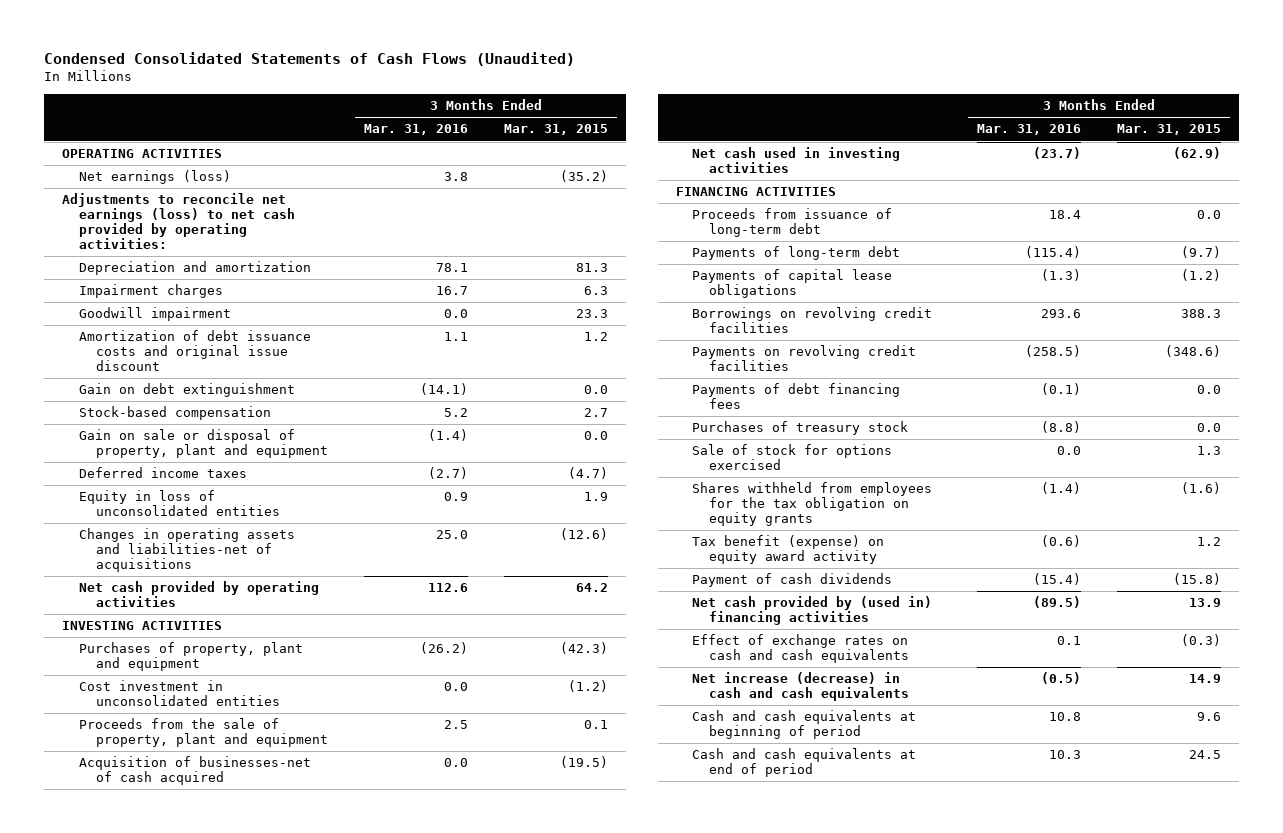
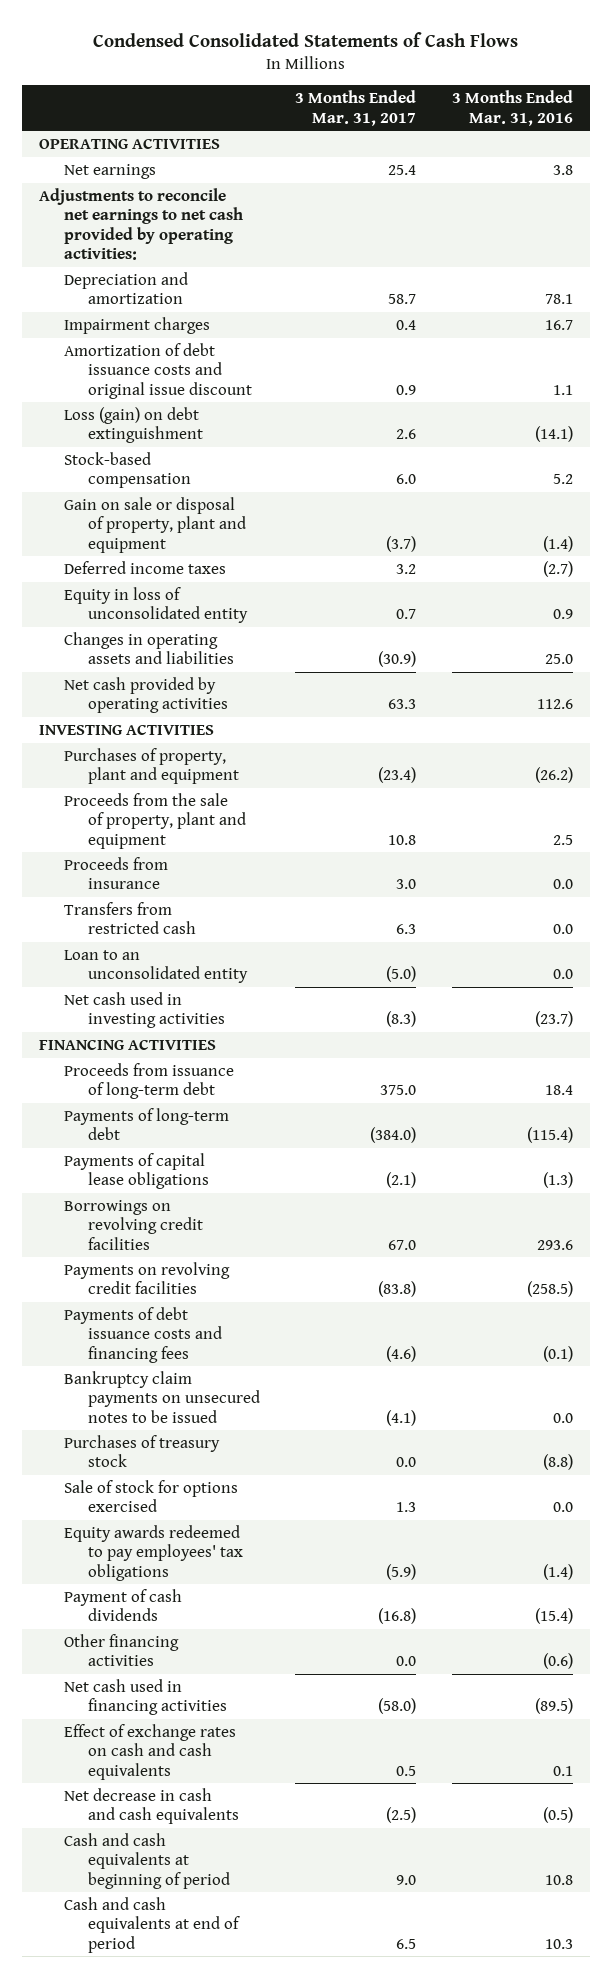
[44,51,576,66] Condensed Consolidated Statements of Cash Flows (Unaudited) -> [92,31,518,47] Condensed Consolidated Statements of Cash Flows
[503,124,608,136] Mar. 31, 2015 -> none
none -> [295,90,417,126] 3 Months Ended Mar. 31, 2017
[78,170,231,185] Net earnings (loss) -> [63,163,156,179] Net earnings
[62,193,295,250] Adjustments to reconcile net earnings (loss) to net cash provided by operating activities: -> [39,187,243,261] Adjustments to reconcile net earnings to net cash provided by operating activities:
[78,307,231,322] Goodwill impairment -> none
[78,383,295,398] Gain on debt extinguishment -> [63,406,204,444] Loss (gain) on debt extinguishment
[78,490,280,517] Equity in loss of unconsolidated entities -> [63,586,249,624] Equity in loss of unconsolidated entity
[78,528,295,573] Changes in operating assets and liabilities-net of acquisitions -> [63,631,235,665] Changes in operating assets and liabilities
[78,680,280,707] Cost investment in unconsolidated entities -> none
[78,756,311,786] Acquisition of businesses-net of cash acquired -> none
none -> [63,856,168,890] Proceeds from insurance
none -> [63,901,197,935] Transfers from restricted cash
none -> [63,949,249,984] Loan to an unconsolidated entity
[692,383,901,410] Payments of debt financing fees -> [63,1306,223,1363] Payments of debt issuance costs and financing fees
none -> [63,1370,261,1423] Bankruptcy claim payments on unsecured notes to be issued
[692,535,885,565] Tax benefit (expense) on equity award activity -> none
[692,482,933,527] Shares withheld from employees for the tax obligation on equity grants -> [63,1524,244,1581] Equity awards redeemed to pay employees' tax obligations
none -> [63,1633,179,1667] Other financing activities
[692,596,933,626] Net cash provided by (used in) financing activities -> [63,1678,228,1716] Net cash used in financing activities
[692,672,910,702] Net increase (decrease) in cash and cash equivalents -> [63,1787,240,1825] Net decrease in cash and cash equivalents

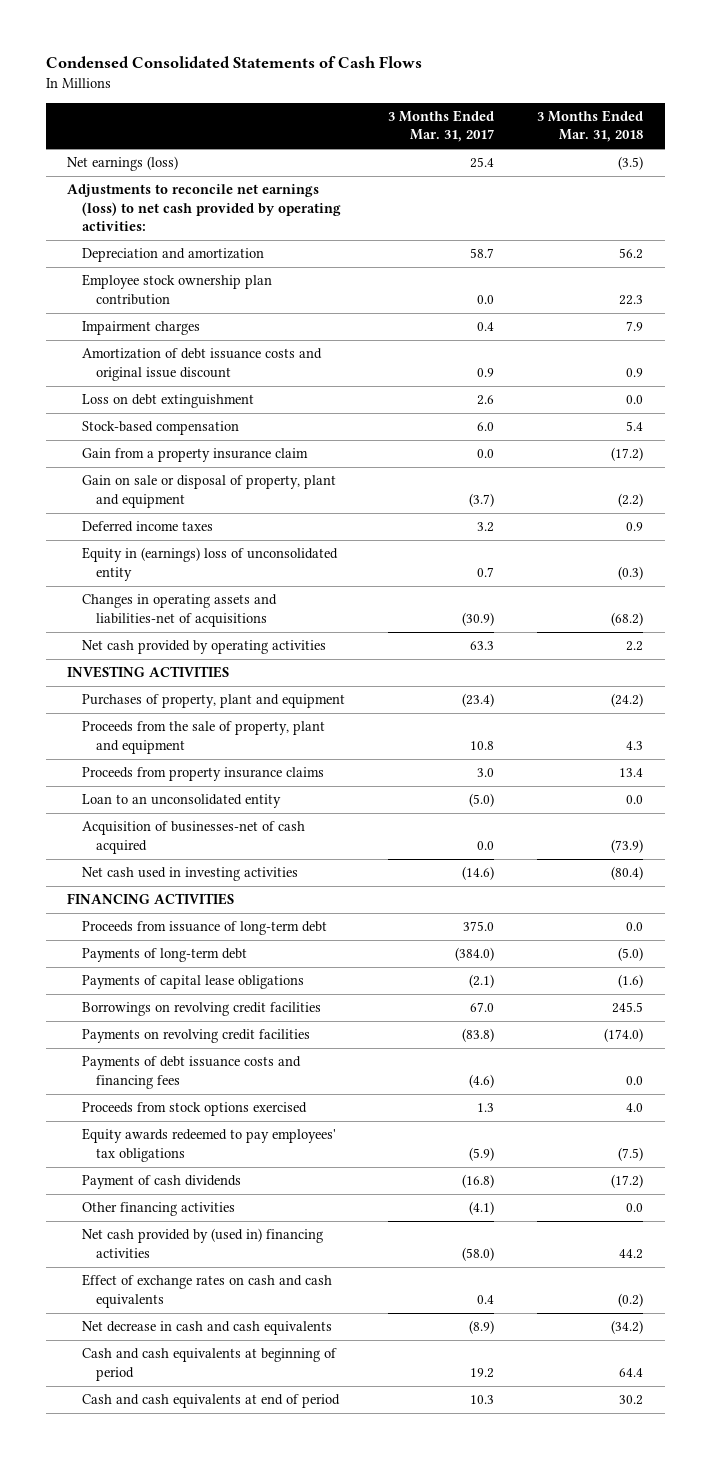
[451,90,573,126] 3 Months Ended Mar. 31, 2016 -> none
none -> [537,109,644,143] 3 Months Ended Mar. 31, 2018
[39,137,221,149] OPERATING ACTIVITIES -> none
[63,163,156,179] Net earnings -> [67,156,179,172] Net earnings (loss)
[39,187,243,261] Adjustments to reconcile net earnings to net cash provided by operating activities: -> [67,184,341,231] Adjustments to reconcile net earnings (loss) to net cash provided by operating activities:
none -> [81,274,272,305] Employee stock ownership plan contribution
[63,406,204,444] Loss (gain) on debt extinguishment -> [81,394,254,409] Loss on debt extinguishment
none -> [81,448,308,463] Gain from a property insurance claim
[63,586,249,624] Equity in loss of unconsolidated entity -> [81,547,338,581] Equity in (earnings) loss of unconsolidated entity
[63,631,235,665] Changes in operating assets and liabilities -> [81,594,277,627] Changes in operating assets and liabilities-net of acquisitions
[63,901,197,935] Transfers from restricted cash -> none
[63,856,168,890] Proceeds from insurance -> [81,767,324,782] Proceeds from property insurance claims
none -> [81,821,305,854] Acquisition of businesses-net of cash acquired
[386,1011,417,1028] (8.3) -> [462,866,495,881] (14.6)
[63,1370,261,1423] Bankruptcy claim payments on unsecured notes to be issued -> none
[63,1434,220,1468] Purchases of treasury stock -> none
[63,1479,238,1513] Sale of stock for options exercised -> [81,1102,307,1117] Proceeds from stock options exercised
[396,1656,417,1667] 0.0 -> [469,1201,495,1216] (4.1)
[63,1678,228,1716] Net cash used in financing activities -> [81,1228,323,1258] Net cash provided by (used in) financing activities
[396,1765,417,1776] 0.5 -> [477,1294,495,1304] 0.4
[386,1807,417,1824] (2.5) -> [469,1320,495,1335] (8.9)
[396,1874,417,1885] 9.0 -> [470,1367,495,1378] 19.2
[396,1938,417,1949] 6.5 -> [470,1395,495,1405] 10.3

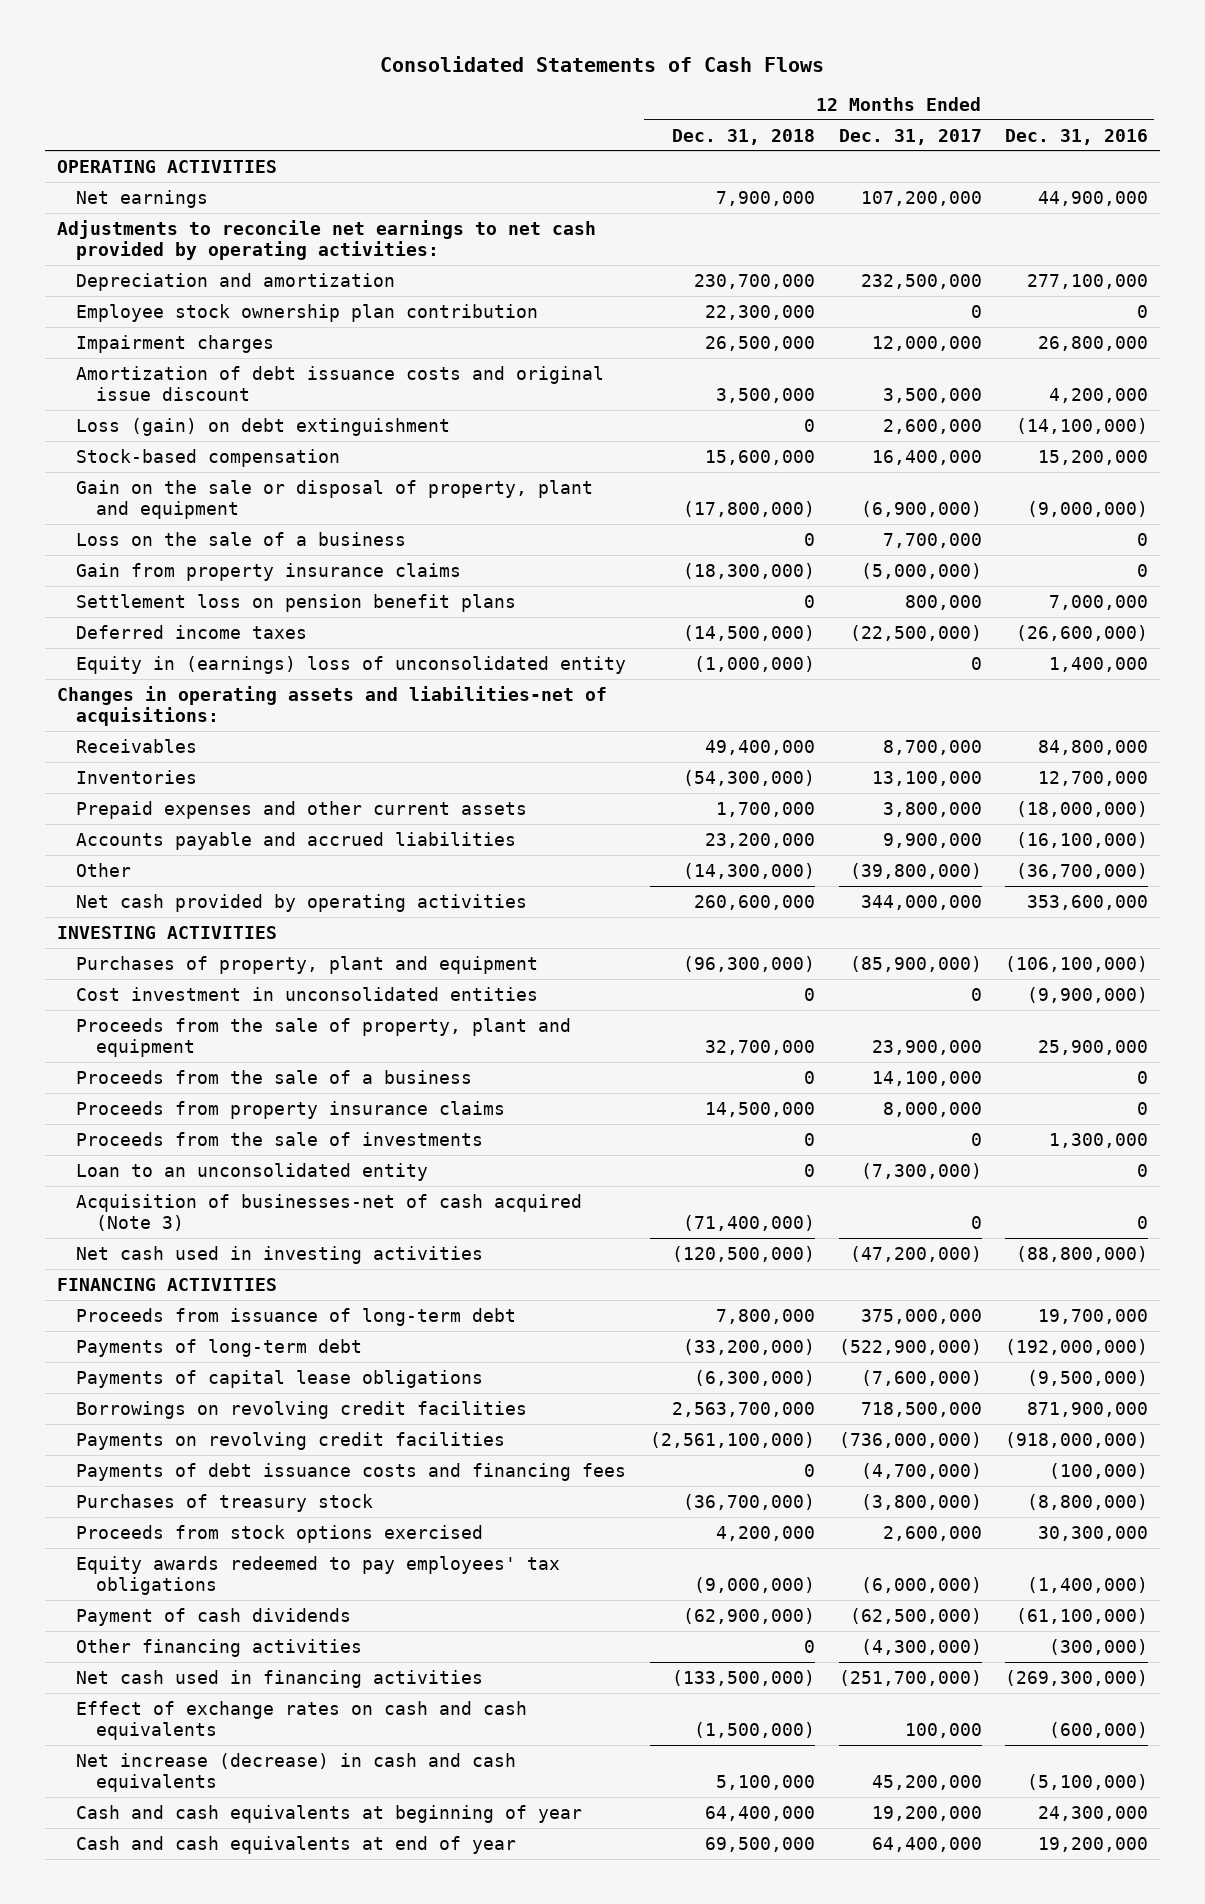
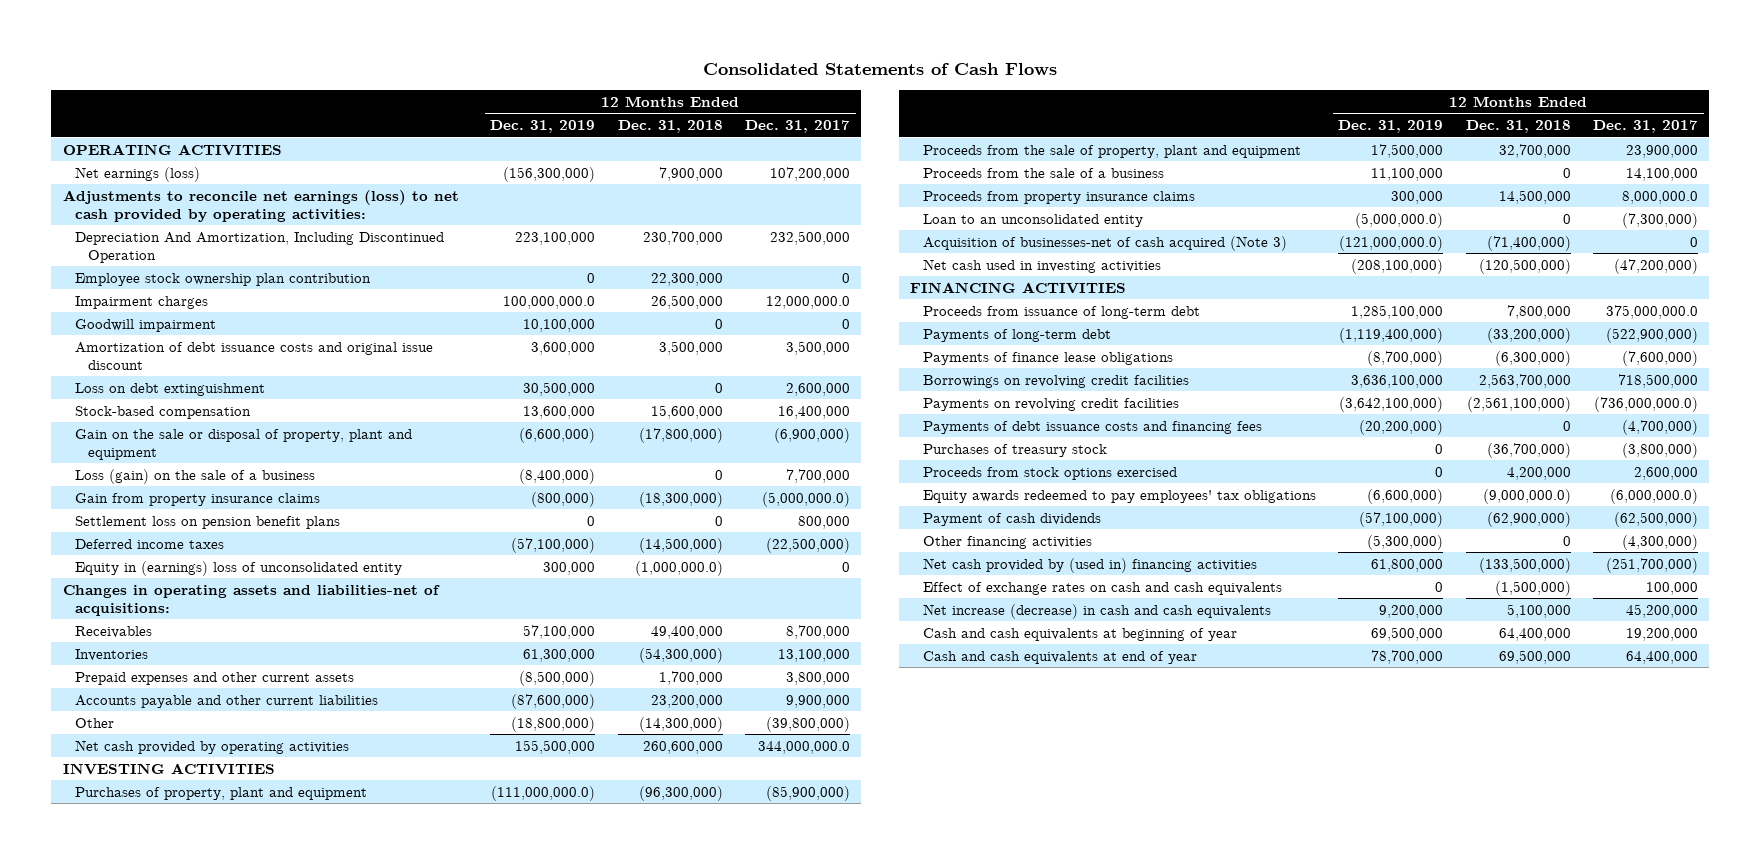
[1005,128,1149,145] Dec. 31, 2016 -> none
none -> [490,120,596,134] Dec. 31, 2019
[76,189,209,208] Net earnings -> [75,166,201,182] Net earnings (loss)
[56,219,596,260] Adjustments to reconcile net earnings to net cash provided by operating activities: -> [62,189,459,222] Adjustments to reconcile net earnings (loss) to net cash provided by operating activities:
[76,272,396,291] Depreciation and amortization -> [75,231,445,263] Depreciation And Amortization, Including Discontinued Operation
[871,335,982,351] 12,000,000 -> [766,295,851,309] 12,000,000.0
none -> [75,318,217,332] Goodwill impairment
[76,417,451,436] Loss (gain) on debt extinguishment -> [75,382,266,396] Loss on debt extinguishment
[76,531,407,546] Loss on the sale of a business -> [75,468,316,484] Loss (gain) on the sale of a business
[860,562,982,579] (5,000,000) -> [762,491,851,507] (5,000,000.0)
[693,655,815,672] (1,000,000) -> [634,560,723,576] (1,000,000.0)
[76,831,517,850] Accounts payable and accrued liabilities -> [75,694,379,708] Accounts payable and other current liabilities
[860,894,982,910] 344,000,000 -> [758,740,851,754] 344,000,000.0
[76,986,539,1001] Cost investment in unconsolidated entities -> none
[76,1131,484,1146] Proceeds from the sale of investments -> none
[882,1101,982,1117] 8,000,000 -> [1621,190,1698,204] 8,000,000.0
[860,1308,982,1324] 375,000,000 -> [1605,304,1698,319] 375,000,000.0
[76,1369,484,1388] Payments of capital lease obligations -> [922,351,1173,365] Payments of finance lease obligations
[838,1431,982,1448] (736,000,000) -> [1593,396,1698,412] (736,000,000.0)
[693,1576,815,1593] (9,000,000) -> [1482,488,1571,504] (9,000,000.0)
[860,1576,982,1593] (6,000,000) -> [1609,488,1698,504] (6,000,000.0)
[76,1669,484,1688] Net cash used in financing activities -> [922,557,1257,573] Net cash provided by (used in) financing activities

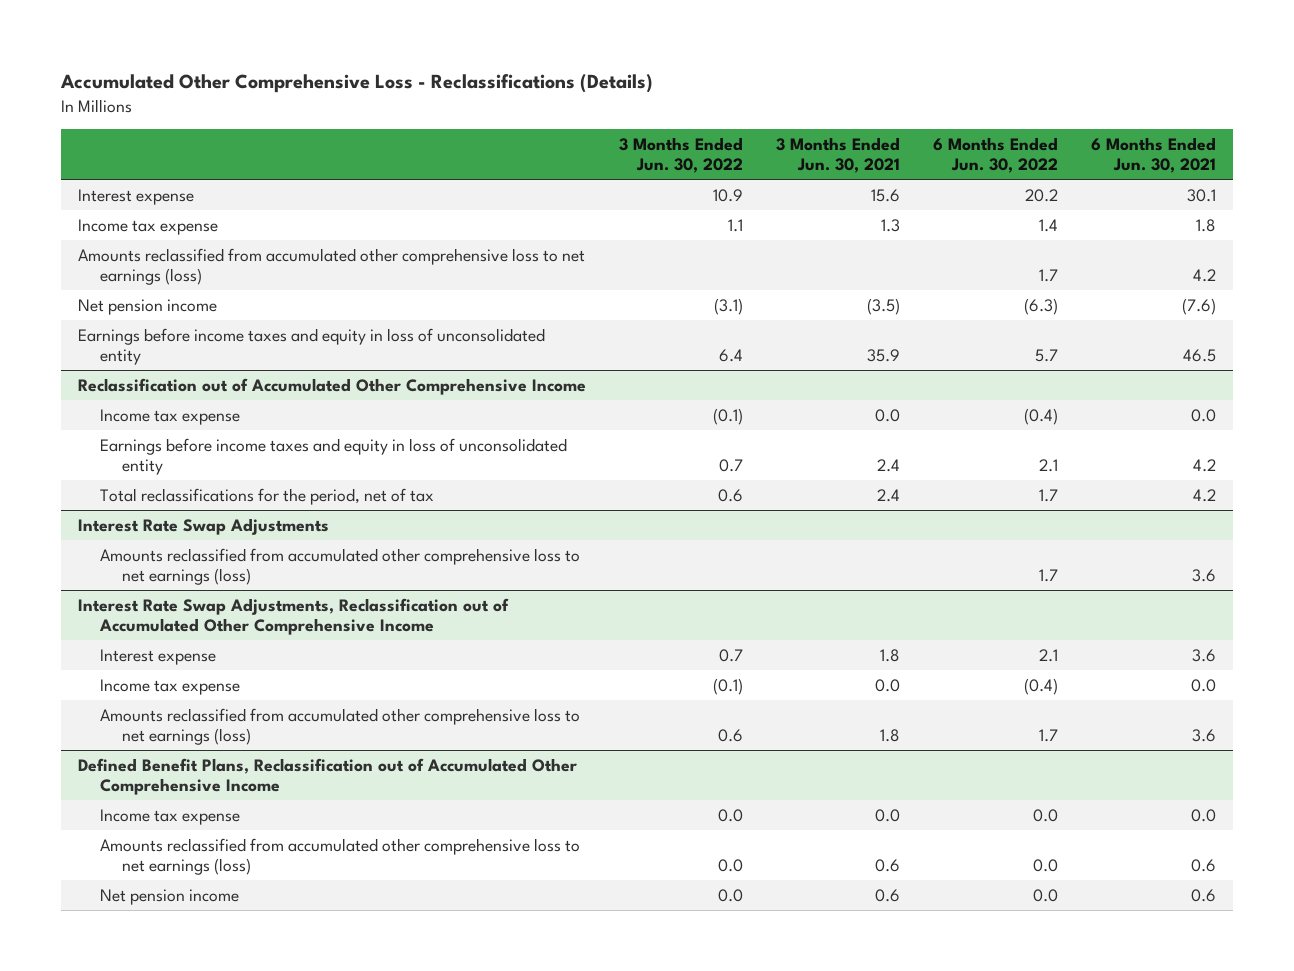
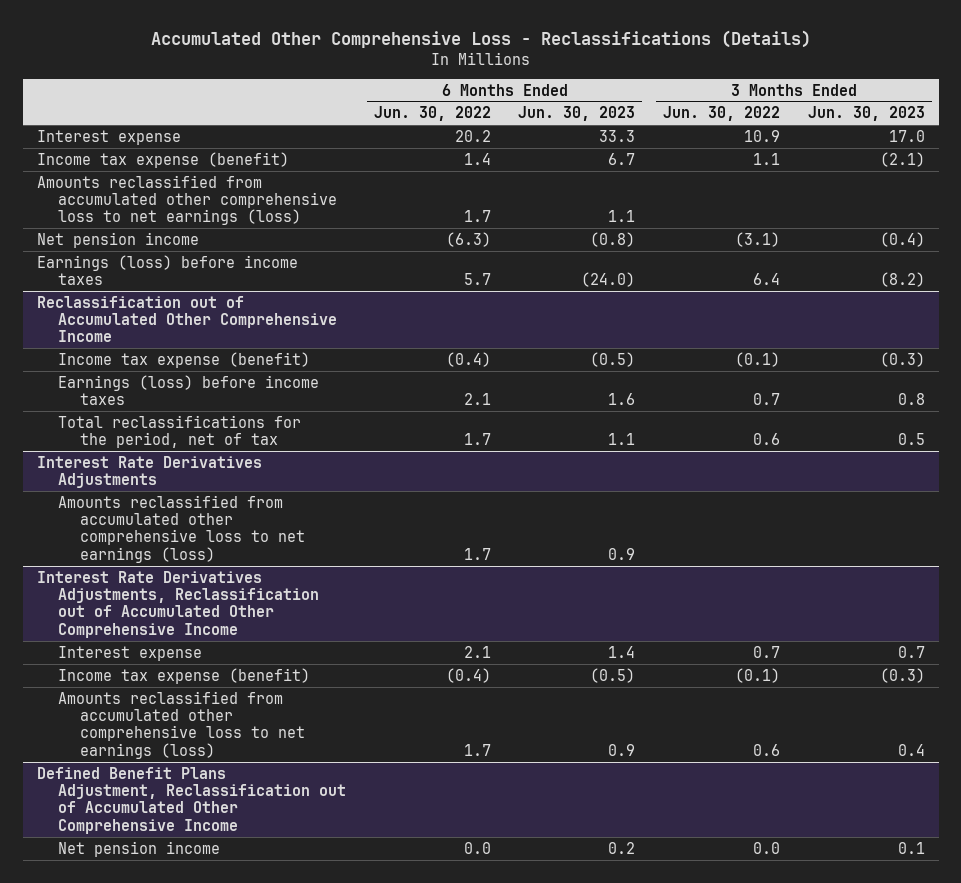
[775,136,900,174] 3 Months Ended Jun. 30, 2021 -> none
[1091,136,1217,174] 6 Months Ended Jun. 30, 2021 -> none
none -> [518,106,636,122] Jun. 30, 2023
none -> [807,106,925,122] Jun. 30, 2023
[77,218,218,235] Income tax expense -> [36,151,289,168] Income tax expense (benefit)
[77,327,545,366] Earnings before income taxes and equity in loss of unconsolidated entity -> [36,254,298,285] Earnings (loss) before income taxes
[99,408,240,425] Income tax expense -> [58,351,311,368] Income tax expense (benefit)
[99,437,567,476] Earnings before income taxes and equity in loss of unconsolidated entity -> [58,374,320,405] Earnings (loss) before income taxes
[77,517,329,535] Interest Rate Swap Adjustments -> [36,455,262,488] Interest Rate Derivatives Adjustments
[77,597,509,636] Interest Rate Swap Adjustments, Reclassification out of Accumulated Other Comprehensive Income -> [36,570,320,638] Interest Rate Derivatives Adjustments, Reclassification out of Accumulated Other Comprehensive Income
[99,678,240,695] Income tax expense -> [58,667,311,684] Income tax expense (benefit)
[99,808,240,825] Income tax expense -> none
[99,837,580,876] Amounts reclassified from accumulated other comprehensive loss to net earnings (loss) -> none
[77,757,577,796] Defined Benefit Plans, Reclassification out of Accumulated Other Comprehensive Income -> [36,766,347,834] Defined Benefit Plans Adjustment, Reclassification out of Accumulated Other Comprehensive Income

